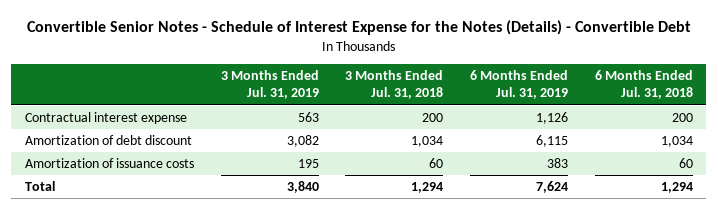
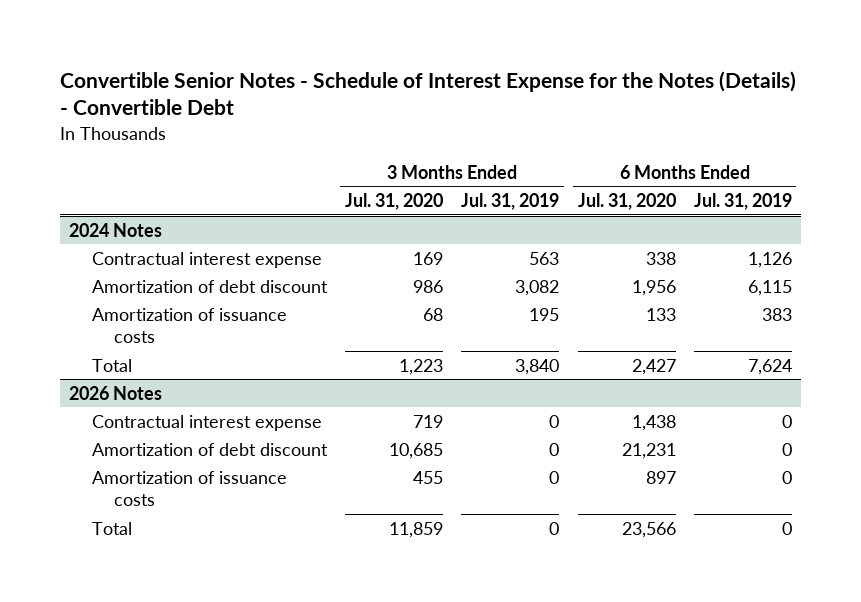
[345,70,444,100] 3 Months Ended Jul. 31, 2018 -> none
[594,70,693,100] 6 Months Ended Jul. 31, 2018 -> none
none -> [344,193,443,211] Jul. 31, 2020
none -> [577,193,676,211] Jul. 31, 2020
none -> [68,222,162,237] 2024 Notes
none -> [68,385,162,400] 2026 Notes
none -> [91,414,322,431] Contractual interest expense
none -> [91,442,328,456] Amortization of debt discount
none -> [91,470,287,507] Amortization of issuance costs
none -> [91,521,132,535] Total

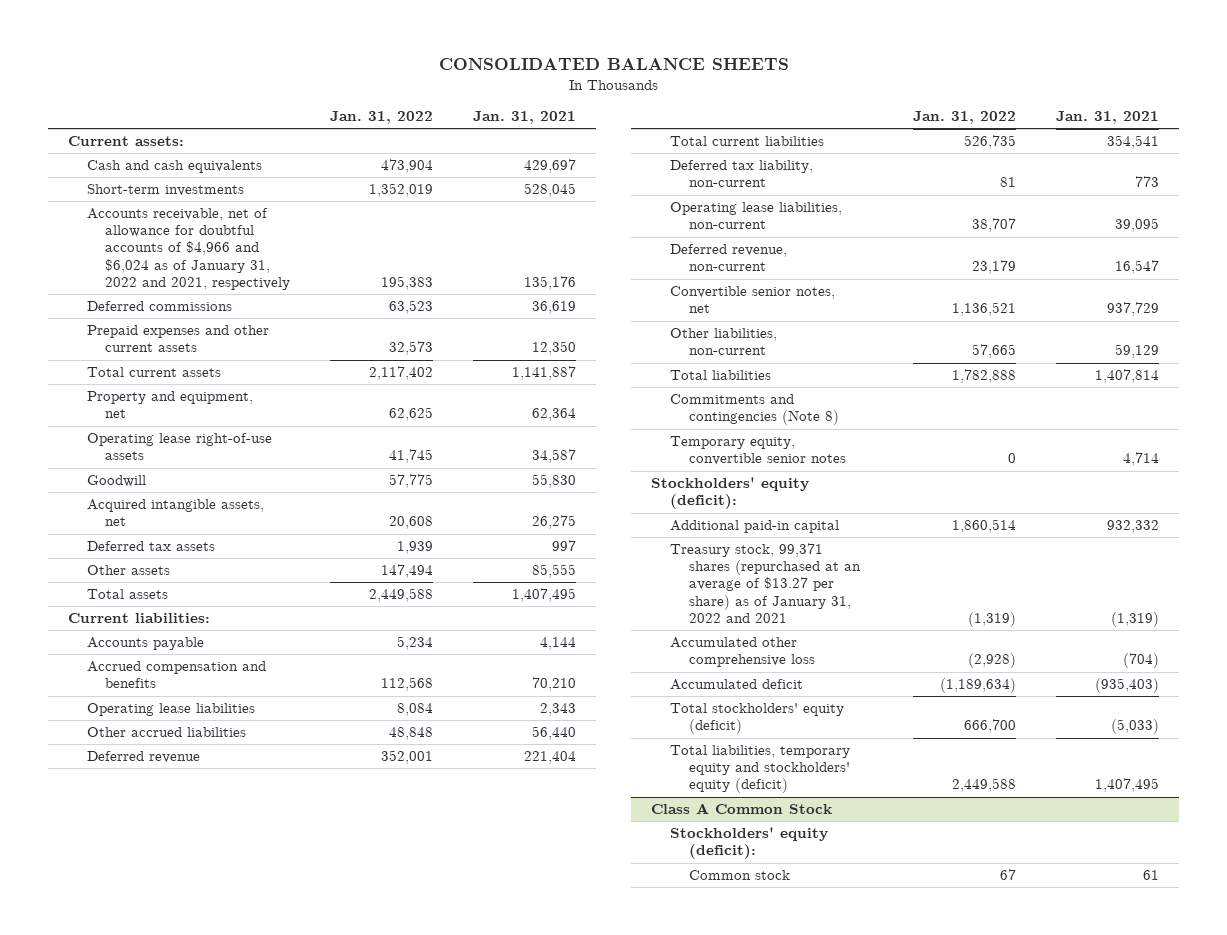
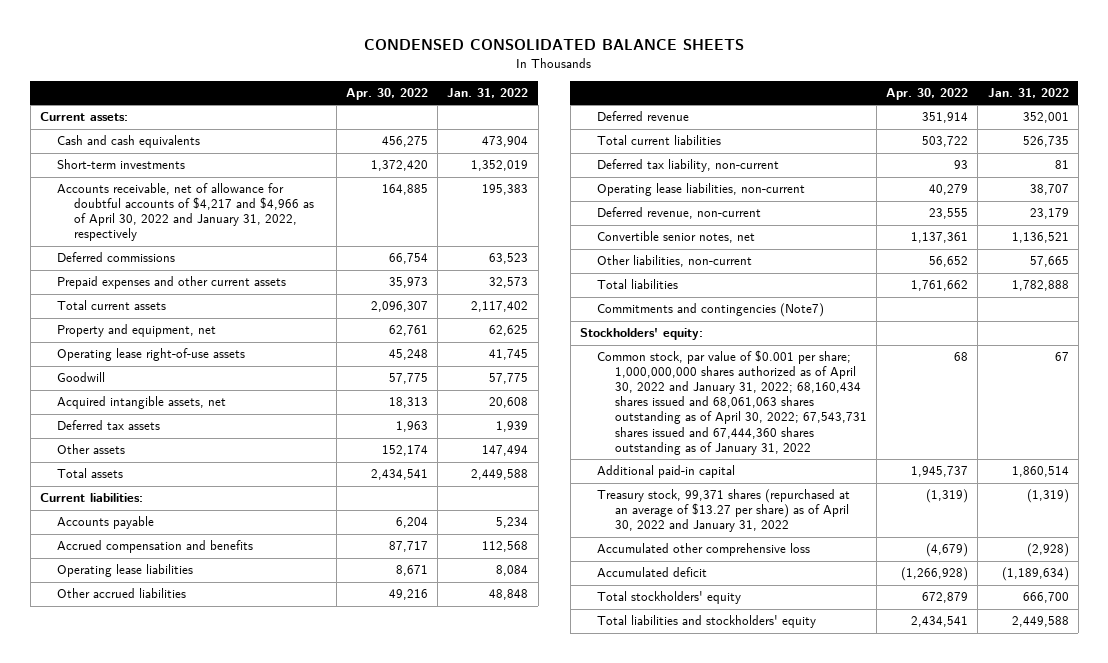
[438,58,789,71] CONSOLIDATED BALANCE SHEETS -> [364,39,745,51] CONDENSED CONSOLIDATED BALANCE SHEETS
[472,111,576,125] Jan. 31, 2021 -> none
none -> [345,88,428,101] Apr. 30, 2022
[86,208,291,290] Accounts receivable, net of allowance for doubtful accounts of $4,966 and $6,024 as of January 31, 2022 and 2021, respectively -> [57,183,315,242] Accounts receivable, net of allowance for doubtful accounts of $4,217 and $4,966 as of April 30, 2022 and January 31, 2022, respectively
[670,436,846,466] Temporary equity, convertible senior notes -> none
[670,394,839,426] Commitments and contingencies (Note 8) -> [597,303,825,318] Commitments and contingencies (Note7)
[651,477,810,510] Stockholders' equity (deficit): -> [580,328,704,341] Stockholders' equity:
none -> [597,350,867,455] Common stock, par value of $0.001 per share; 1,000,000,000 shares authorized as of April 30, 2022 and January 31, 2022; 68,160,434 shares issued and 68,061,063 shares outstanding as of April 30, 2022; 67,543,731 shares issued and 67,444,360 shares outstanding as of January 31, 2022
[670,543,861,623] Treasury stock, 99,371 shares (repurchased at an average of $13.27 per share) as of January 31, 2022 and 2021 -> [597,489,851,533] Treasury stock, 99,371 shares (repurchased at an average of $13.27 per share) as of April 30, 2022 and January 31, 2022
[651,803,833,815] Class A Common Stock -> none
[670,827,829,860] Stockholders' equity (deficit): -> none
[688,870,790,881] Common stock -> none
[670,703,845,735] Total stockholders' equity (deficit) -> [597,591,742,605] Total stockholders' equity
[670,745,851,794] Total liabilities, temporary equity and stockholders' equity (deficit) -> [597,615,817,629] Total liabilities and stockholders' equity

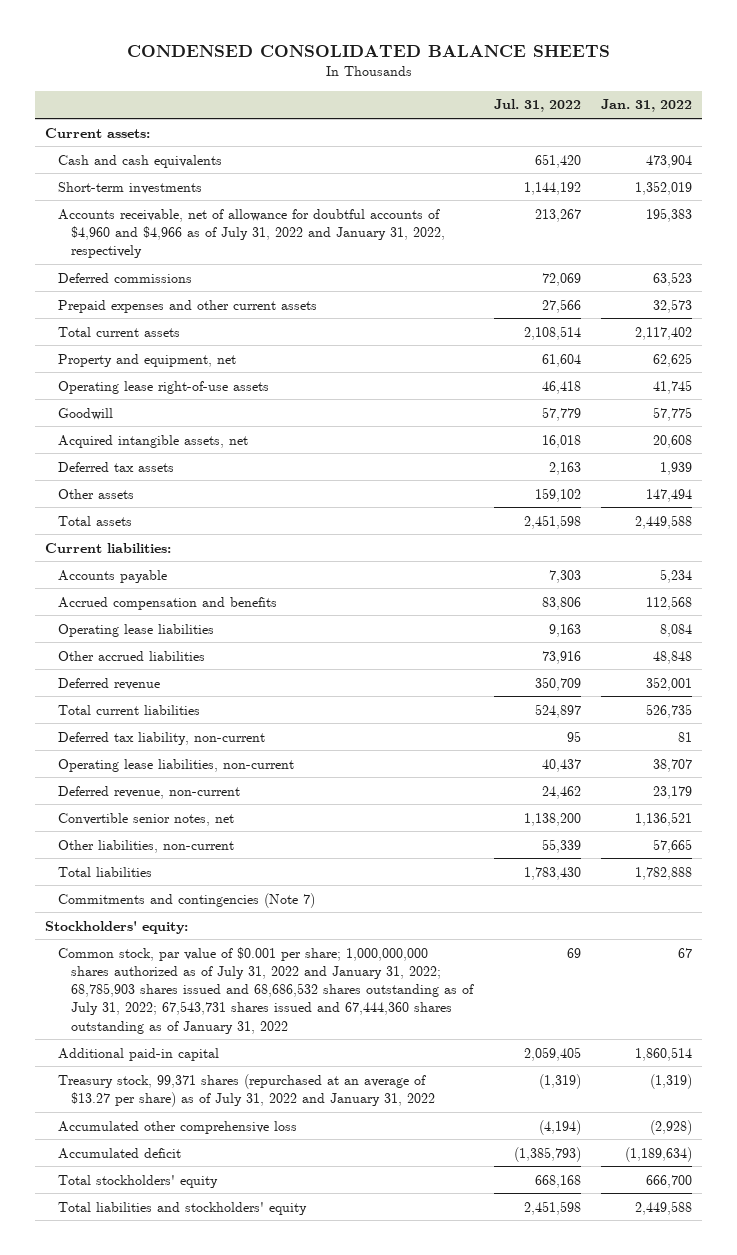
[345,88,428,101] Apr. 30, 2022 -> none
none -> [493,99,581,113] Jul. 31, 2022
[57,183,315,242] Accounts receivable, net of allowance for doubtful accounts of $4,217 and $4,966 as of April 30, 2022 and January 31, 2022, respectively -> [58,208,446,259] Accounts receivable, net of allowance for doubtful accounts of $4,960 and $4,966 as of July 31, 2022 and January 31, 2022, respectively
[597,303,825,318] Commitments and contingencies (Note7) -> [58,892,316,908] Commitments and contingencies (Note 7)
[597,350,867,455] Common stock, par value of $0.001 per share; 1,000,000,000 shares authorized as of April 30, 2022 and January 31, 2022; 68,160,434 shares issued and 68,061,063 shares outstanding as of April 30, 2022; 67,543,731 shares issued and 67,444,360 shares outstanding as of January 31, 2022 -> [58,946,475,1034] Common stock, par value of $0.001 per share; 1,000,000,000 shares authorized as of July 31, 2022 and January 31, 2022; 68,785,903 shares issued and 68,686,532 shares outstanding as of July 31, 2022; 67,543,731 shares issued and 67,444,360 shares outstanding as of January 31, 2022
[597,489,851,533] Treasury stock, 99,371 shares (repurchased at an average of $13.27 per share) as of April 30, 2022 and January 31, 2022 -> [58,1073,436,1107] Treasury stock, 99,371 shares (repurchased at an average of $13.27 per share) as of July 31, 2022 and January 31, 2022

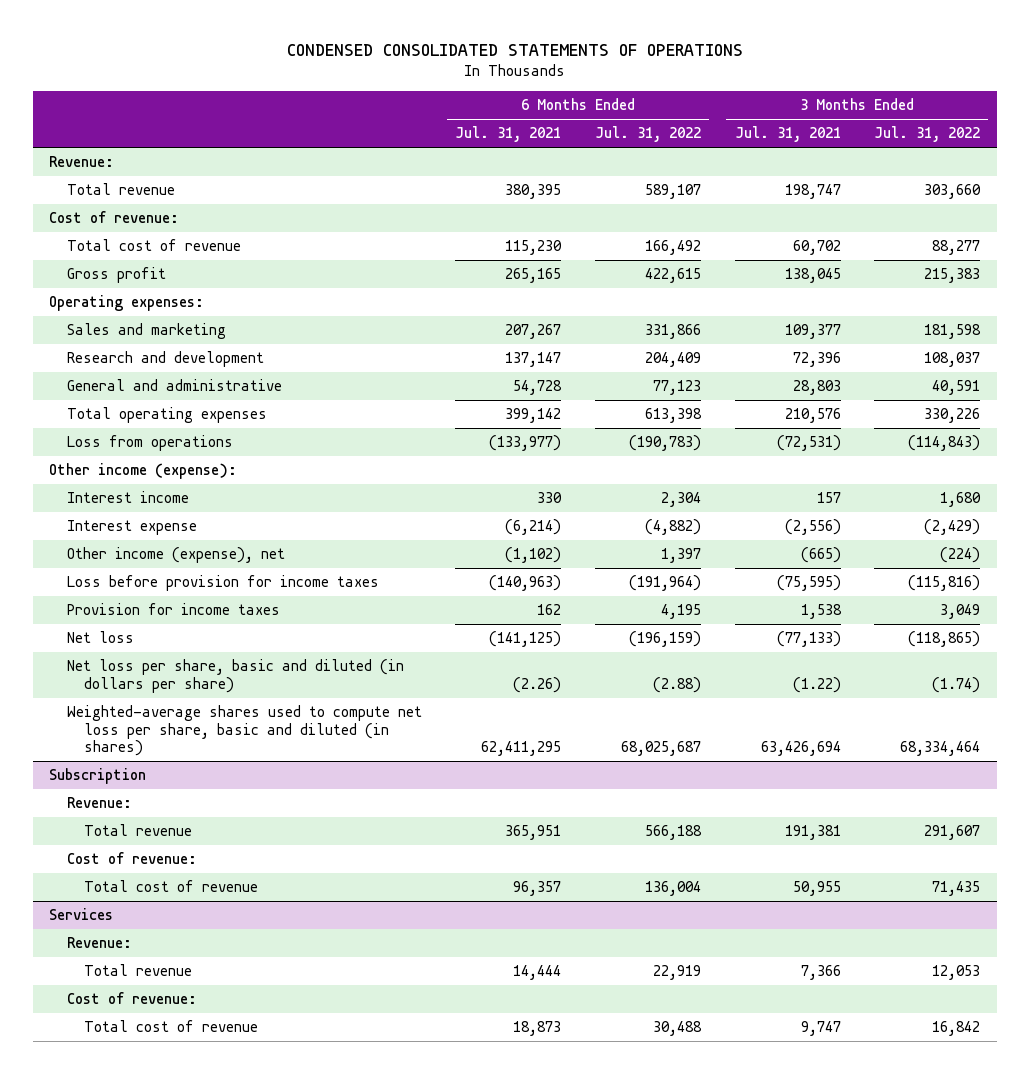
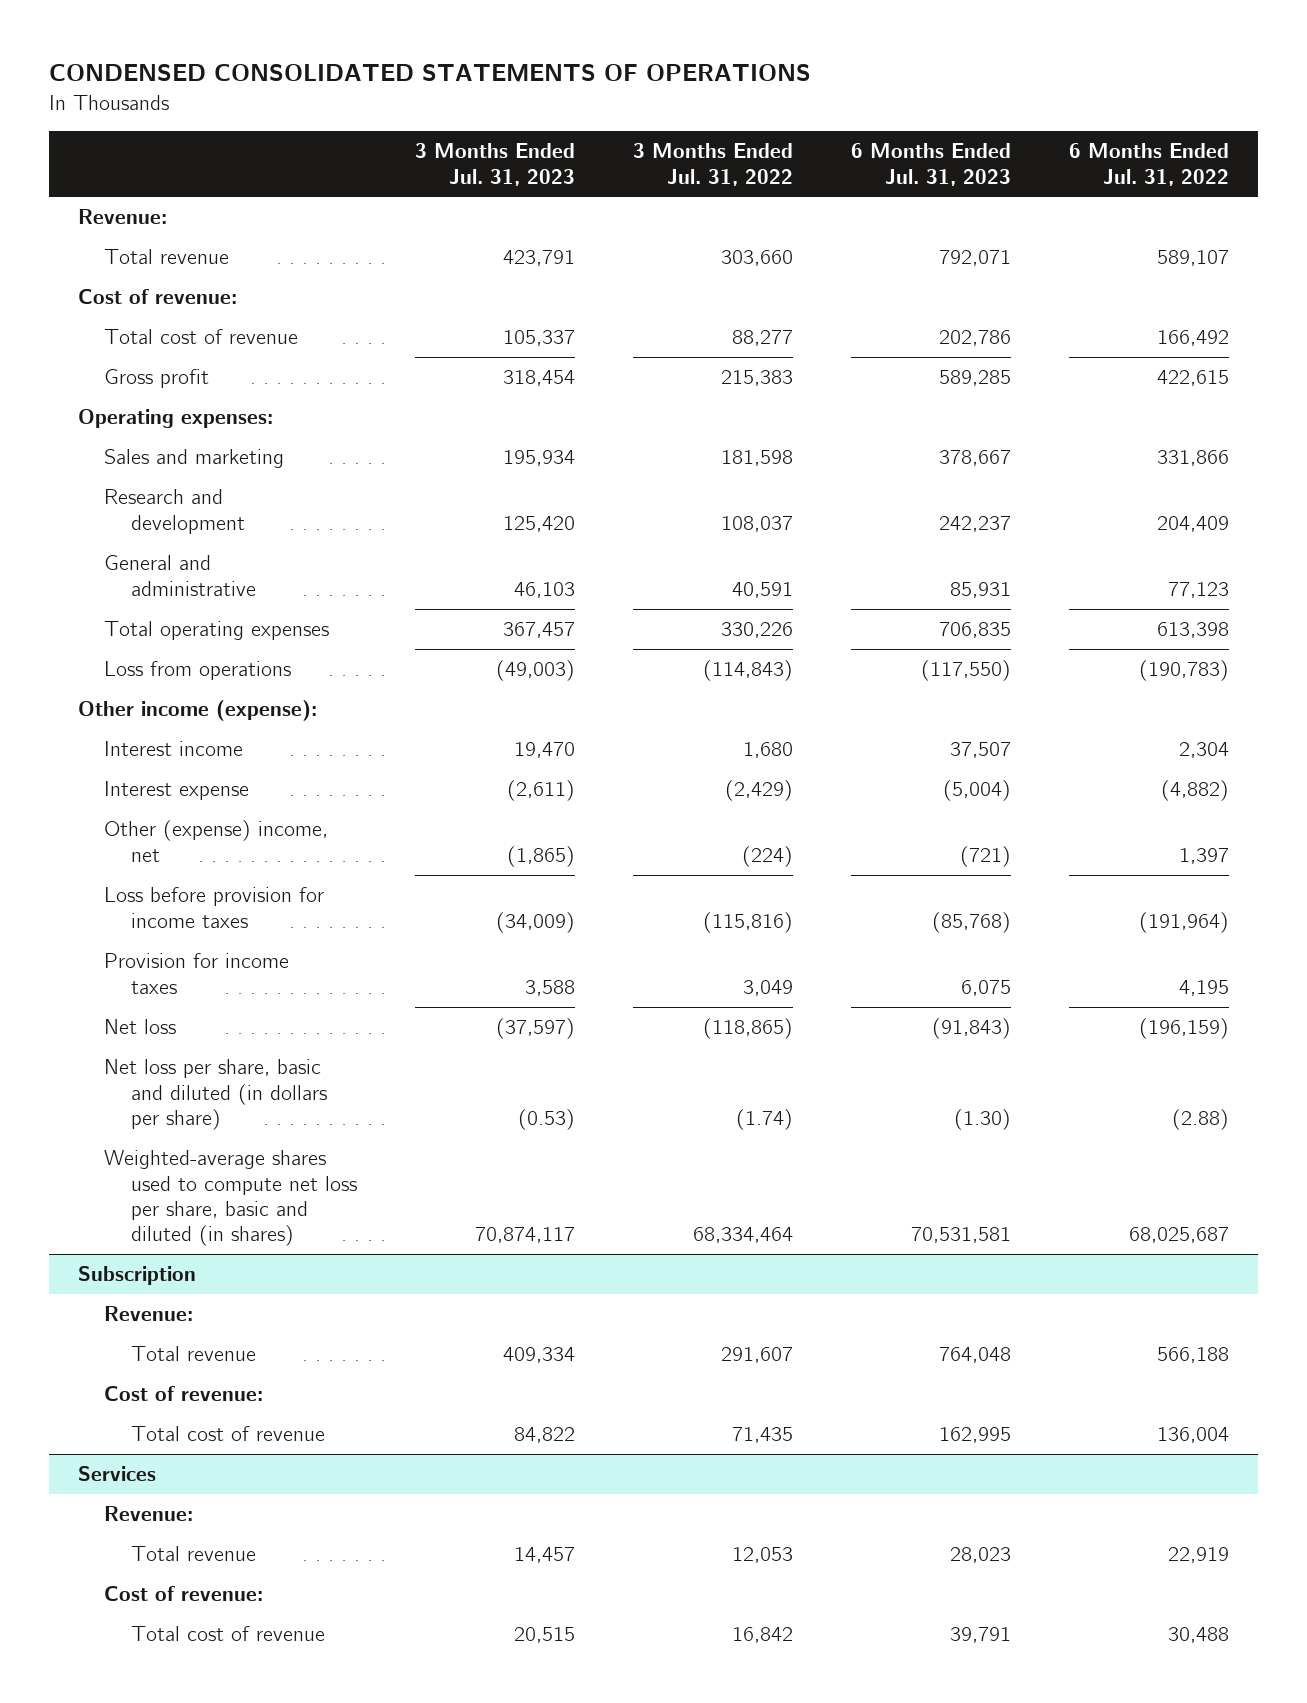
[455,126,562,143] Jul. 31, 2021 -> none
[734,126,841,143] Jul. 31, 2021 -> none
none -> [415,143,576,186] 3 Months Ended Jul. 31, 2023
none -> [851,143,1012,186] 6 Months Ended Jul. 31, 2023
[66,547,285,564] Other income (expense), net -> [104,820,329,862] Other (expense) income, net

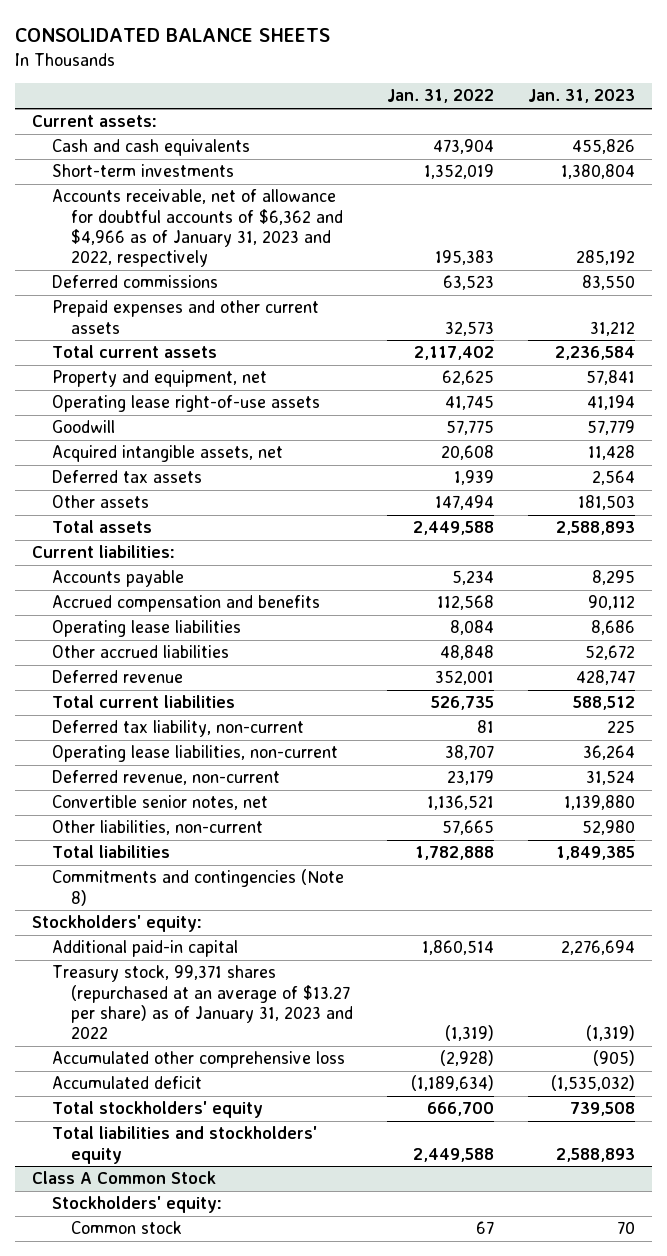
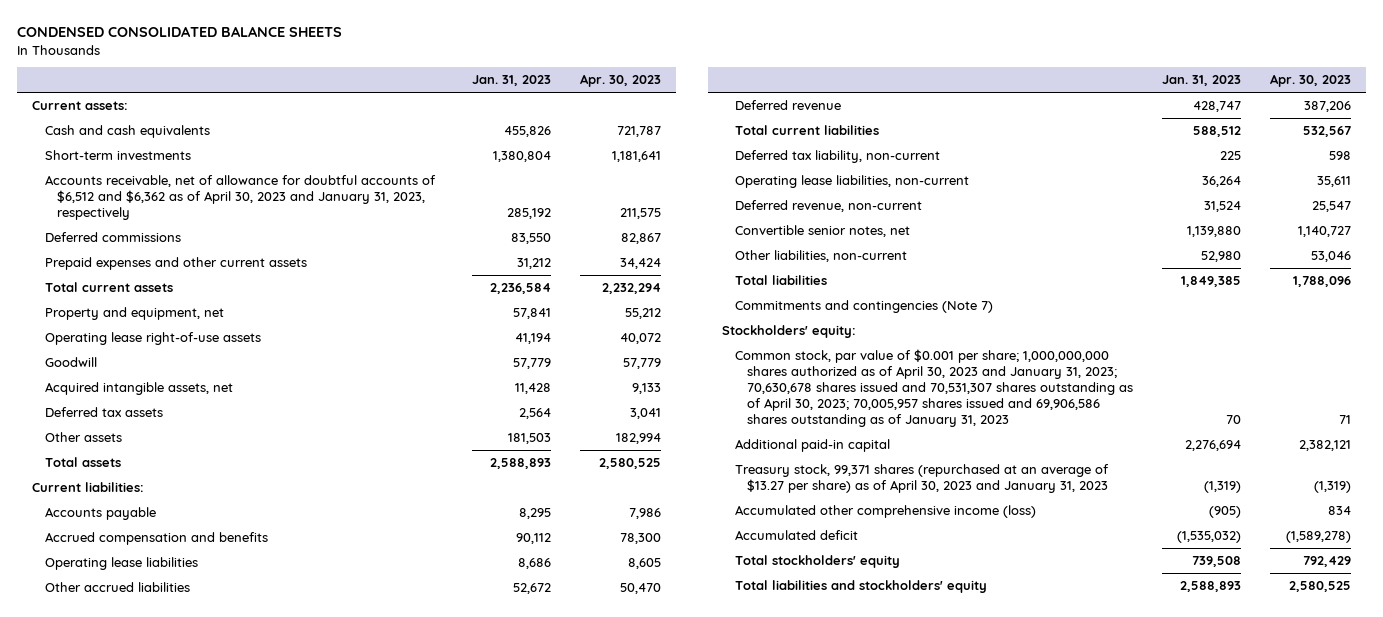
[14,28,330,43] CONSOLIDATED BALANCE SHEETS -> [17,26,343,38] CONDENSED CONSOLIDATED BALANCE SHEETS
[387,89,495,104] Jan. 31, 2022 -> none
none -> [580,74,662,88] Apr. 30, 2023
[51,189,344,268] Accounts receivable, net of allowance for doubtful accounts of $6,362 and $4,966 as of January 31, 2023 and 2022, respectively -> [44,174,436,221] Accounts receivable, net of allowance for doubtful accounts of $6,512 and $6,362 as of April 30, 2023 and January 31, 2023, respectively
[51,869,344,906] Commitments and contingencies (Note 8) -> [734,299,993,313] Commitments and contingencies (Note 7)
none -> [734,348,1134,428] Common stock, par value of $0.001 per share; 1,000,000,000 shares authorized as of April 30, 2023 and January 31, 2023; 70,630,678 shares issued and 70,531,307 shares outstanding as of April 30, 2023; 70,005,957 shares issued and 69,906,586 shares outstanding as of January 31, 2023
[51,965,354,1040] Treasury stock, 99,371 shares (repurchased at an average of $13.27 per share) as of January 31, 2023 and 2022 -> [734,463,1109,494] Treasury stock, 99,371 shares (repurchased at an average of $13.27 per share) as of April 30, 2023 and January 31, 2023
[51,1051,345,1069] Accumulated other comprehensive loss -> [734,504,1036,518] Accumulated other comprehensive income (loss)
[31,1171,216,1185] Class A Common Stock -> none
[51,1196,222,1214] Stockholders' equity: -> none
[71,1221,183,1235] Common stock -> none

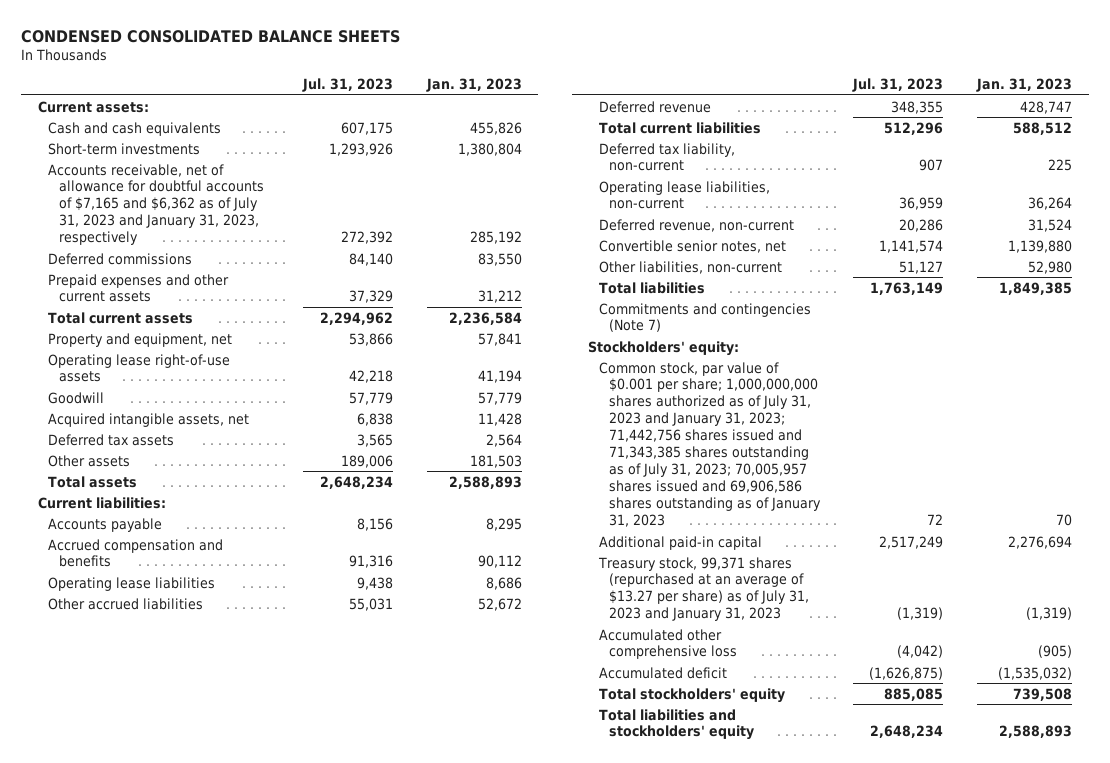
[580,74,662,88] Apr. 30, 2023 -> none
none -> [302,77,394,92] Jul. 31, 2023
[44,174,436,221] Accounts receivable, net of allowance for doubtful accounts of $6,512 and $6,362 as of April 30, 2023 and January 31, 2023, respectively -> [48,163,264,246] Accounts receivable, net of allowance for doubtful accounts of $7,165 and $6,362 as of July 31, 2023 and January 31, 2023, respectively
[734,348,1134,428] Common stock, par value of $0.001 per share; 1,000,000,000 shares authorized as of April 30, 2023 and January 31, 2023; 70,630,678 shares issued and 70,531,307 shares outstanding as of April 30, 2023; 70,005,957 shares issued and 69,906,586 shares outstanding as of January 31, 2023 -> [598,361,821,528] Common stock, par value of $0.001 per share; 1,000,000,000 shares authorized as of July 31, 2023 and January 31, 2023; 71,442,756 shares issued and 71,343,385 shares outstanding as of July 31, 2023; 70,005,957 shares issued and 69,906,586 shares outstanding as of January 31, 2023
[734,463,1109,494] Treasury stock, 99,371 shares (repurchased at an average of $13.27 per share) as of April 30, 2023 and January 31, 2023 -> [597,556,809,622] Treasury stock, 99,371 shares (repurchased at an average of $13.27 per share) as of July 31, 2023 and January 31, 2023
[734,504,1036,518] Accumulated other comprehensive income (loss) -> [598,628,737,660] Accumulated other comprehensive loss

